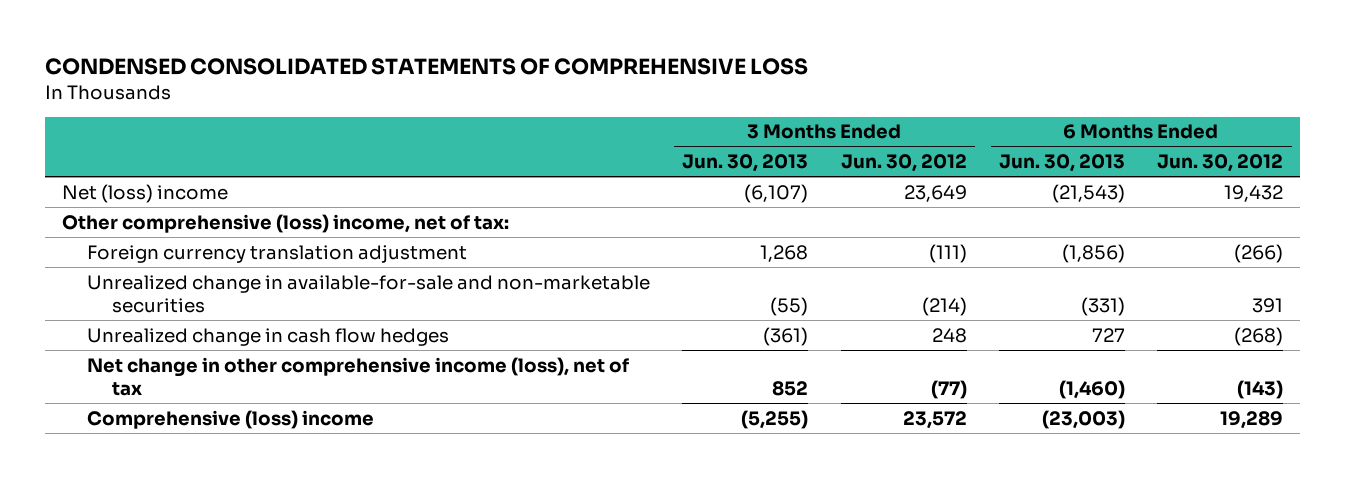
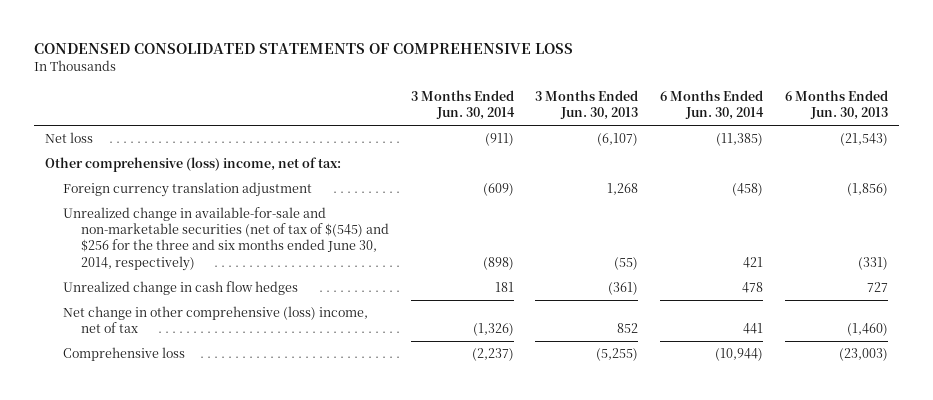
[840,154,967,173] Jun. 30, 2012 -> none
[1157,154,1284,173] Jun. 30, 2012 -> none
none -> [410,89,515,120] 3 Months Ended Jun. 30, 2014
none -> [660,89,765,120] 6 Months Ended Jun. 30, 2014
[61,183,228,203] Net (loss) income -> [45,132,94,144] Net loss
[86,274,650,313] Unrealized change in available-for-sale and non-marketable securities -> [62,207,389,271] Unrealized change in available-for-sale and non-marketable securities (net of tax of $(545) and $256 for the three and six months ended June 30, 2014, respectively)
[86,356,629,396] Net change in other comprehensive income (loss), net of tax -> [62,306,368,334] Net change in other comprehensive (loss) income, net of tax
[86,409,374,429] Comprehensive (loss) income -> [62,347,185,362] Comprehensive loss

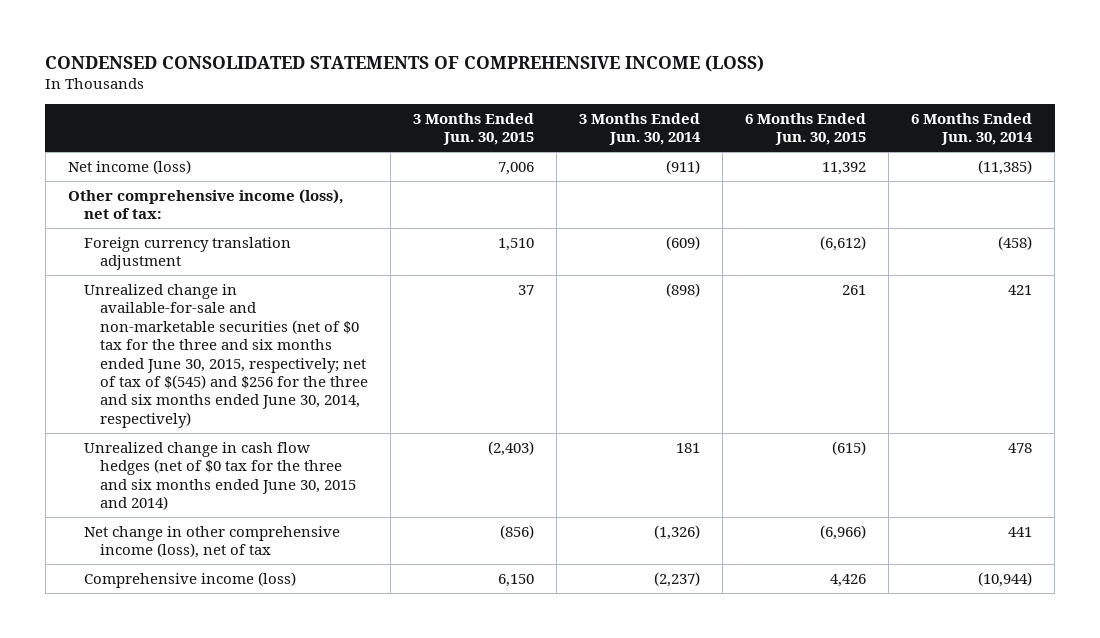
[34,42,574,54] CONDENSED CONSOLIDATED STATEMENTS OF COMPREHENSIVE LOSS -> [45,54,765,72] CONDENSED CONSOLIDATED STATEMENTS OF COMPREHENSIVE INCOME (LOSS)
[535,89,639,120] 3 Months Ended Jun. 30, 2013 -> none
[785,89,889,120] 6 Months Ended Jun. 30, 2013 -> none
none -> [412,112,534,146] 3 Months Ended Jun. 30, 2015
none -> [744,112,866,146] 6 Months Ended Jun. 30, 2015
[45,132,94,144] Net loss -> [67,159,191,174] Net income (loss)
[45,157,342,173] Other comprehensive (loss) income, net of tax: -> [67,188,343,220] Other comprehensive income (loss), net of tax:
[62,207,389,271] Unrealized change in available-for-sale and non-marketable securities (net of tax of $(545) and $256 for the three and six months ended June 30, 2014, respectively) -> [83,283,368,428] Unrealized change in available-for-sale and non-marketable securities (net of $0 tax for the three and six months ended June 30, 2015, respectively; net of tax of $(545) and $256 for the three and six months ended June 30, 2014, respectively)
[62,281,298,296] Unrealized change in cash flow hedges -> [83,441,356,511] Unrealized change in cash flow hedges (net of $0 tax for the three and six months ended June 30, 2015 and 2014)
[62,306,368,334] Net change in other comprehensive (loss) income, net of tax -> [83,525,340,559] Net change in other comprehensive income (loss), net of tax
[62,347,185,362] Comprehensive loss -> [83,571,296,588] Comprehensive income (loss)

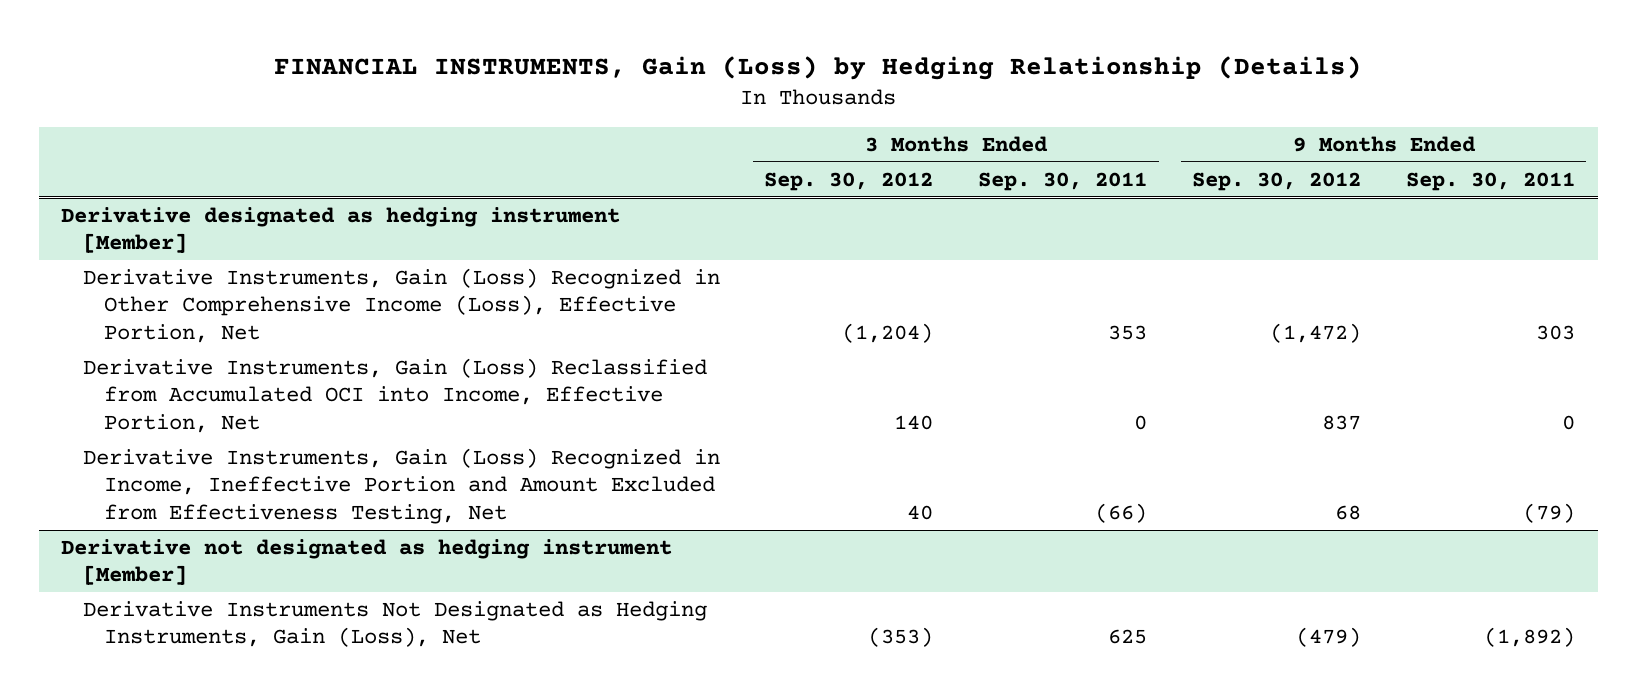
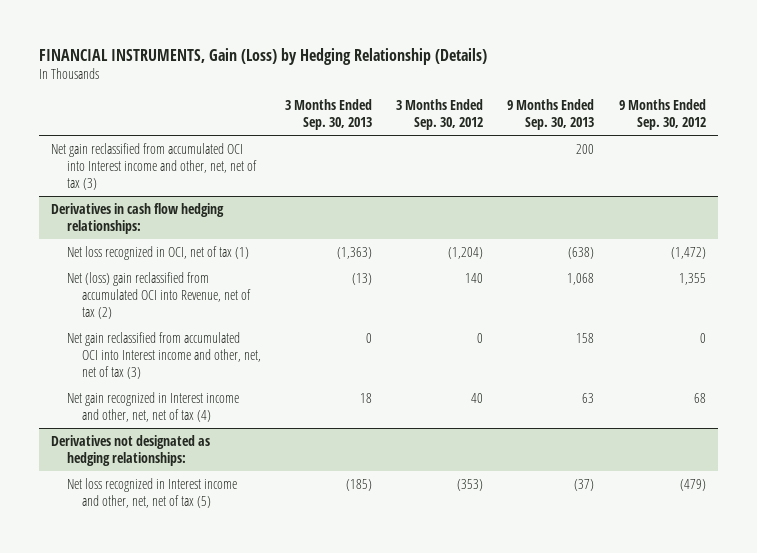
[978,171,1148,191] Sep. 30, 2011 -> none
[1406,171,1576,191] Sep. 30, 2011 -> none
none -> [285,99,373,131] 3 Months Ended Sep. 30, 2013
none -> [507,99,595,131] 9 Months Ended Sep. 30, 2013
[61,207,621,254] Derivative designated as hedging instrument [Member] -> none
[61,539,673,586] Derivative not designated as hedging instrument [Member] -> none
none -> [51,142,257,190] Net gain reclassified from accumulated OCI into Interest income and other, net, net of tax (3)
none -> [51,202,225,234] Derivatives in cash flow hedging relationships:
[82,268,720,343] Derivative Instruments, Gain (Loss) Recognized in Other Comprehensive Income (Loss), Effective Portion, Net -> [66,245,249,260] Net loss recognized in OCI, net of tax (1)
[82,358,707,433] Derivative Instruments, Gain (Loss) Reclassified from Accumulated OCI into Income, Effective Portion, Net -> [66,271,252,319] Net (loss) gain reclassified from accumulated OCI into Revenue, net of tax (2)
[1322,414,1362,430] 837 -> [678,272,706,285] 1,355
none -> [66,331,262,379] Net gain reclassified from accumulated OCI into Interest income and other, net, net of tax (3)
[82,448,720,524] Derivative Instruments, Gain (Loss) Recognized in Income, Ineffective Portion and Amount Excluded from Effectiveness Testing, Net -> [66,391,239,422] Net gain recognized in Interest income and other, net, net of tax (4)
none -> [51,434,211,466] Derivatives not designated as hedging relationships:
[82,601,707,648] Derivative Instruments Not Designated as Hedging Instruments, Gain (Loss), Net -> [66,477,237,508] Net loss recognized in Interest income and other, net, net of tax (5)

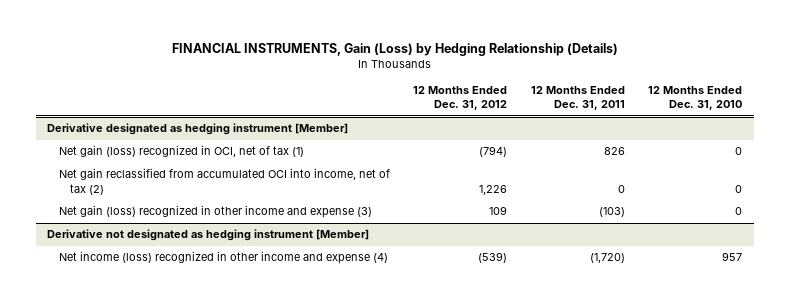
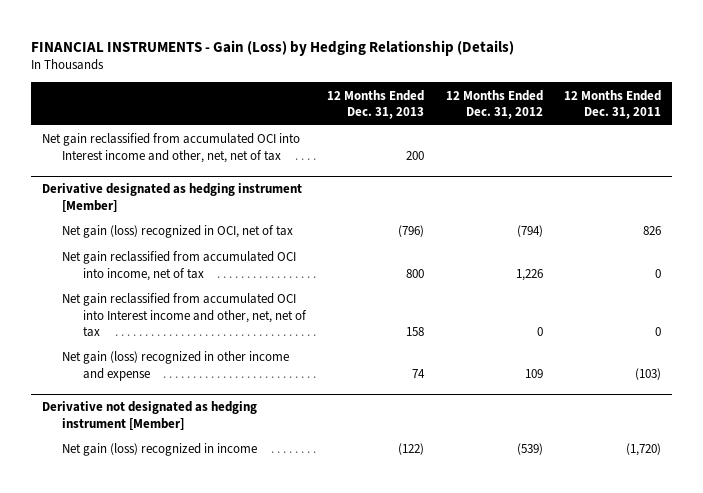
[171,42,618,56] FINANCIAL INSTRUMENTS, Gain (Loss) by Hedging Relationship (Details) -> [31,39,515,56] FINANCIAL INSTRUMENTS - Gain (Loss) by Hedging Relationship (Details)
[648,86,743,111] 12 Months Ended Dec. 31, 2010 -> none
none -> [327,89,425,120] 12 Months Ended Dec. 31, 2013
none -> [41,133,300,163] Net gain reclassified from accumulated OCI into Interest income and other, net, net of tax
[58,145,304,158] Net gain (loss) recognized in OCI, net of tax (1) -> [62,225,294,239] Net gain (loss) recognized in OCI, net of tax
[58,168,390,195] Net gain reclassified from accumulated OCI into income, net of tax (2) -> [62,251,297,281] Net gain reclassified from accumulated OCI into income, net of tax
none -> [62,293,307,337] Net gain reclassified from accumulated OCI into Interest income and other, net, net of tax
[58,205,372,219] Net gain (loss) recognized in other income and expense (3) -> [62,351,290,381] Net gain (loss) recognized in other income and expense
[58,251,388,265] Net income (loss) recognized in other income and expense (4) -> [62,443,258,457] Net gain (loss) recognized in income

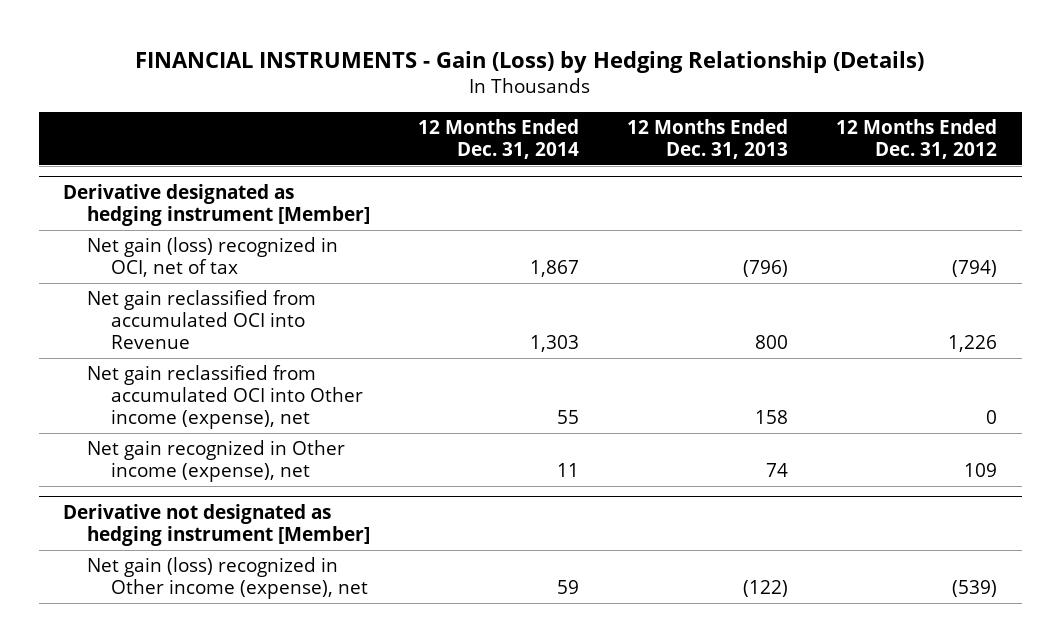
[563,89,661,120] 12 Months Ended Dec. 31, 2011 -> none
none -> [418,119,580,159] 12 Months Ended Dec. 31, 2014
[41,133,300,163] Net gain reclassified from accumulated OCI into Interest income and other, net, net of tax -> none
[62,251,297,281] Net gain reclassified from accumulated OCI into income, net of tax -> [86,290,316,349] Net gain reclassified from accumulated OCI into Revenue
[62,293,307,337] Net gain reclassified from accumulated OCI into Interest income and other, net, net of tax -> [86,365,364,429] Net gain reclassified from accumulated OCI into Other income (expense), net
[62,351,290,381] Net gain (loss) recognized in other income and expense -> [86,440,345,483] Net gain recognized in Other income (expense), net
[62,443,258,457] Net gain (loss) recognized in income -> [86,557,369,600] Net gain (loss) recognized in Other income (expense), net

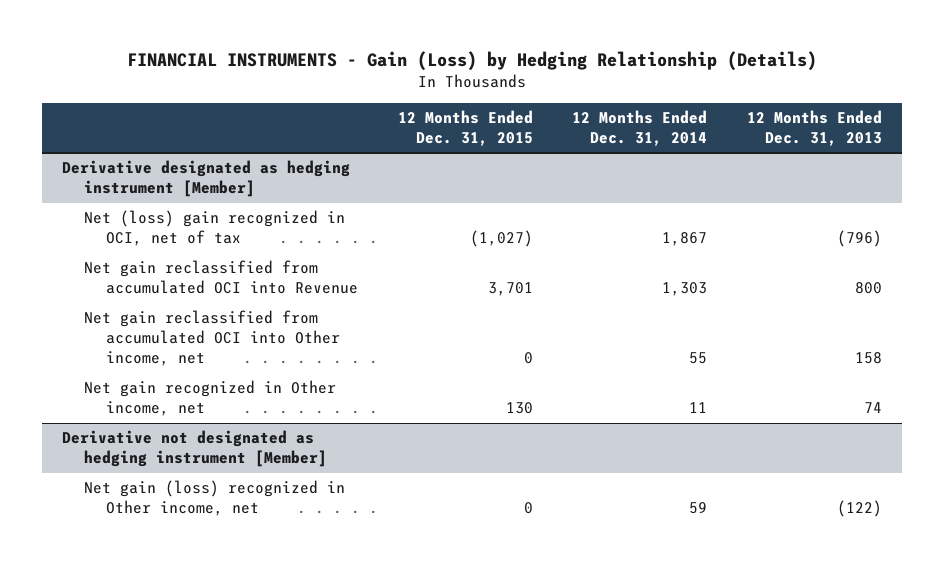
[836,119,998,159] 12 Months Ended Dec. 31, 2012 -> none
none -> [397,110,533,147] 12 Months Ended Dec. 31, 2015
[86,237,338,278] Net gain (loss) recognized in OCI, net of tax -> [83,210,345,247] Net (loss) gain recognized in OCI, net of tax
[86,365,364,429] Net gain reclassified from accumulated OCI into Other income (expense), net -> [83,310,340,367] Net gain reclassified from accumulated OCI into Other income, net
[86,440,345,483] Net gain recognized in Other income (expense), net -> [83,380,336,417] Net gain recognized in Other income, net
[86,557,369,600] Net gain (loss) recognized in Other income (expense), net -> [83,480,345,517] Net gain (loss) recognized in Other income, net

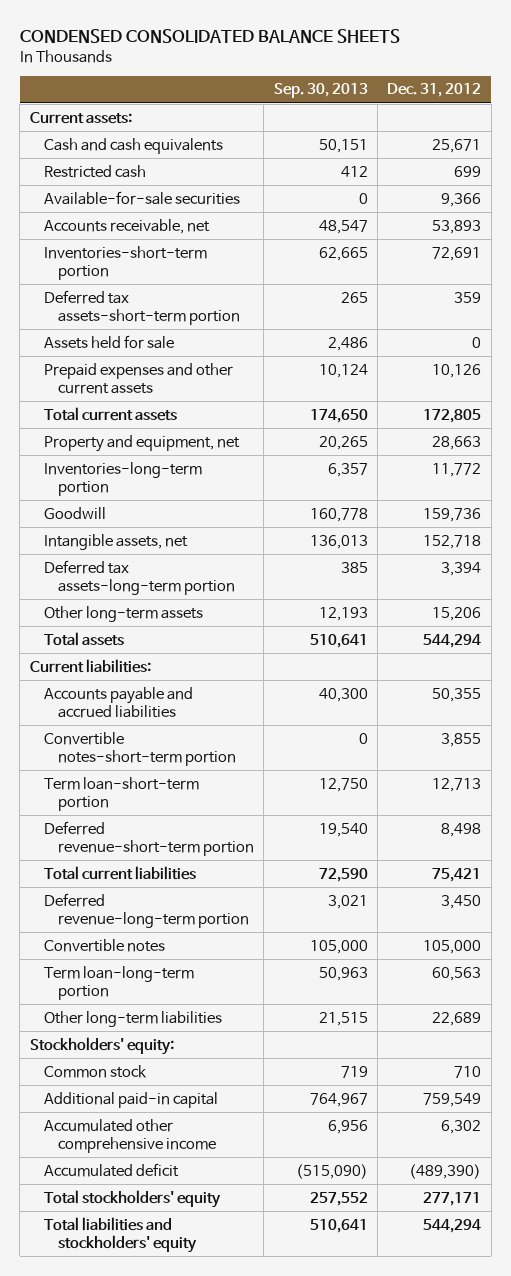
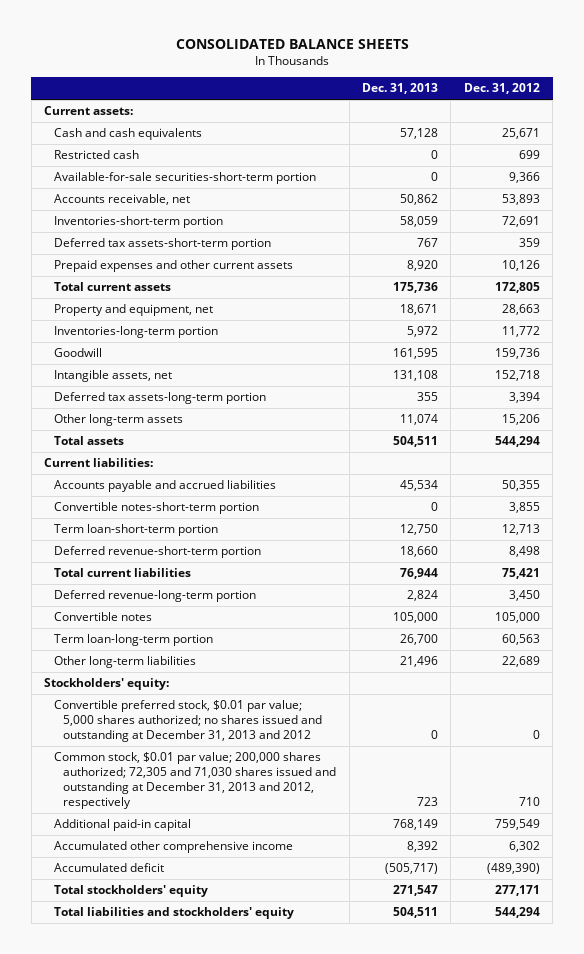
[19,29,400,44] CONDENSED CONSOLIDATED BALANCE SHEETS -> [176,39,410,50] CONSOLIDATED BALANCE SHEETS
[273,83,368,99] Sep. 30, 2013 -> none
none -> [362,82,439,94] Dec. 31, 2013
[43,190,240,205] Available-for-sale securities -> [53,172,316,185] Available-for-sale securities-short-term portion
[43,334,174,349] Assets held for sale -> none
none -> [53,700,323,743] Convertible preferred stock, $0.01 par value; 5,000 shares authorized; no shares issued and outstanding at December 31, 2013 and 2012
[43,1064,147,1078] Common stock -> [53,752,337,810] Common stock, $0.01 par value; 200,000 shares authorized; 72,305 and 71,030 shares issued and outstanding at December 31, 2013 and 2012, respectively

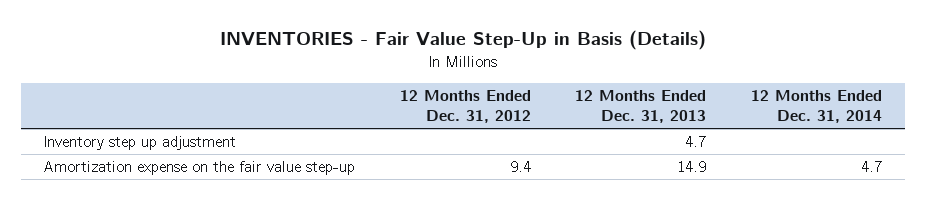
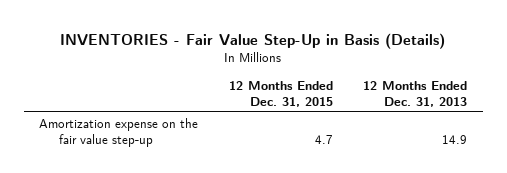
[399,89,531,124] 12 Months Ended Dec. 31, 2012 -> none
[751,89,883,124] 12 Months Ended Dec. 31, 2014 -> none
none -> [228,81,333,108] 12 Months Ended Dec. 31, 2015
[42,136,236,151] Inventory step up adjustment -> none

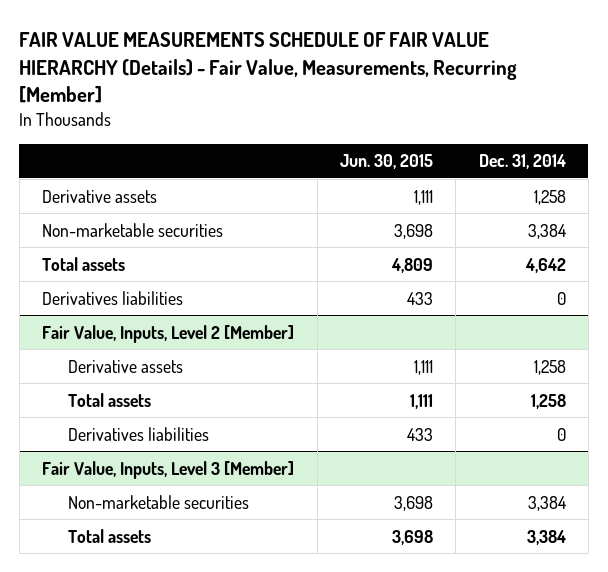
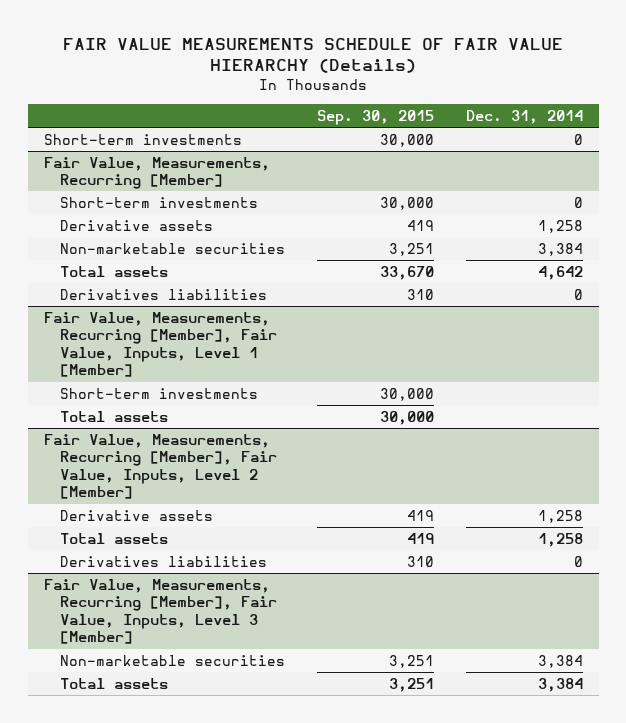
[19,32,518,104] FAIR VALUE MEASUREMENTS SCHEDULE OF FAIR VALUE HIERARCHY (Details) - Fair Value, Measurements, Recurring [Member] -> [63,37,564,74] FAIR VALUE MEASUREMENTS SCHEDULE OF FAIR VALUE HIERARCHY (Details)
[339,154,433,170] Jun. 30, 2015 -> none
none -> [316,110,434,126] Sep. 30, 2015
none -> [43,133,242,145] Short-term investments
none -> [43,156,270,190] Fair Value, Measurements, Recurring [Member]
none -> [59,196,258,208] Short-term investments
none -> [43,311,277,378] Fair Value, Measurements, Recurring [Member], Fair Value, Inputs, Level 1 [Member]
none -> [59,387,258,399] Short-term investments
none -> [59,410,168,422] Total assets
[42,324,295,343] Fair Value, Inputs, Level 2 [Member] -> [43,433,277,500] Fair Value, Measurements, Recurring [Member], Fair Value, Inputs, Level 2 [Member]
[42,460,295,479] Fair Value, Inputs, Level 3 [Member] -> [43,578,277,645] Fair Value, Measurements, Recurring [Member], Fair Value, Inputs, Level 3 [Member]

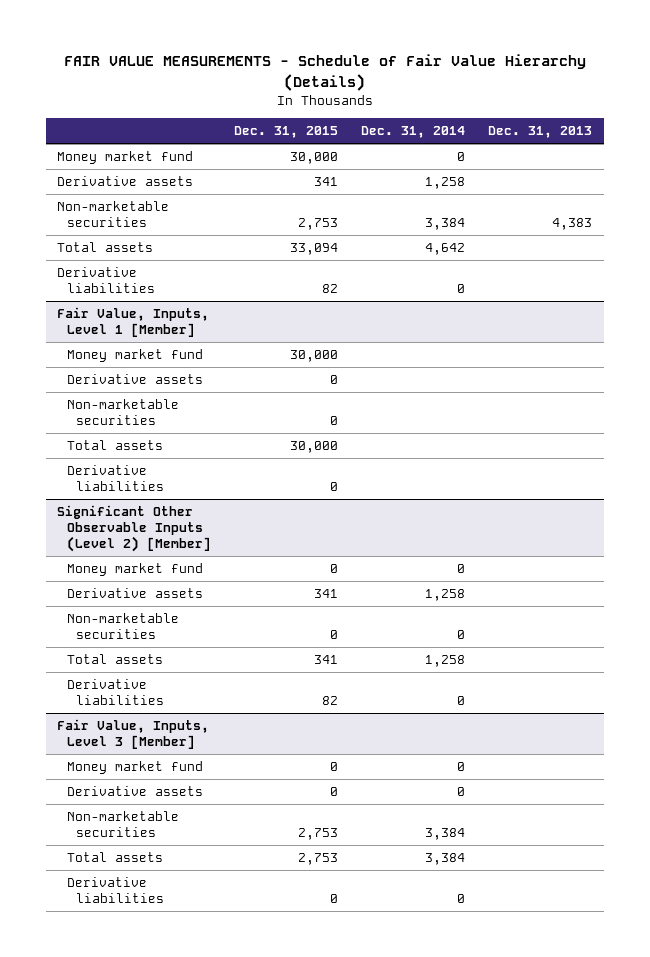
[63,37,564,74] FAIR VALUE MEASUREMENTS SCHEDULE OF FAIR VALUE HIERARCHY (Details) -> [63,54,586,91] FAIR VALUE MEASUREMENTS - Schedule of Fair Value Hierarchy (Details)
[316,110,434,126] Sep. 30, 2015 -> none
none -> [233,126,338,139] Dec. 31, 2015
none -> [488,126,593,139] Dec. 31, 2013
[43,156,270,190] Fair Value, Measurements, Recurring [Member] -> none
[59,196,258,208] Short-term investments -> none
[43,133,242,145] Short-term investments -> [57,151,194,165] Money market fund
[59,288,267,300] Derivatives liabilities -> [57,267,155,294] Derivative liabilities
[43,311,277,378] Fair Value, Measurements, Recurring [Member], Fair Value, Inputs, Level 1 [Member] -> [57,307,210,338] Fair Value, Inputs, Level 1 [Member]
[59,387,258,399] Short-term investments -> [66,349,203,363] Money market fund
none -> [66,374,203,385] Derivative assets
none -> [66,399,179,426] Non-marketable securities
[43,433,277,500] Fair Value, Measurements, Recurring [Member], Fair Value, Inputs, Level 2 [Member] -> none
none -> [66,465,165,492] Derivative liabilities
none -> [57,505,211,553] Significant Other Observable Inputs (Level 2) [Member]
none -> [66,563,203,577] Money market fund
none -> [66,613,179,640] Non-marketable securities
[59,555,267,567] Derivatives liabilities -> [66,679,165,706] Derivative liabilities
[43,578,277,645] Fair Value, Measurements, Recurring [Member], Fair Value, Inputs, Level 3 [Member] -> [57,719,210,750] Fair Value, Inputs, Level 3 [Member]
none -> [66,761,203,775] Money market fund
none -> [66,786,203,797] Derivative assets
none -> [66,877,165,904] Derivative liabilities

